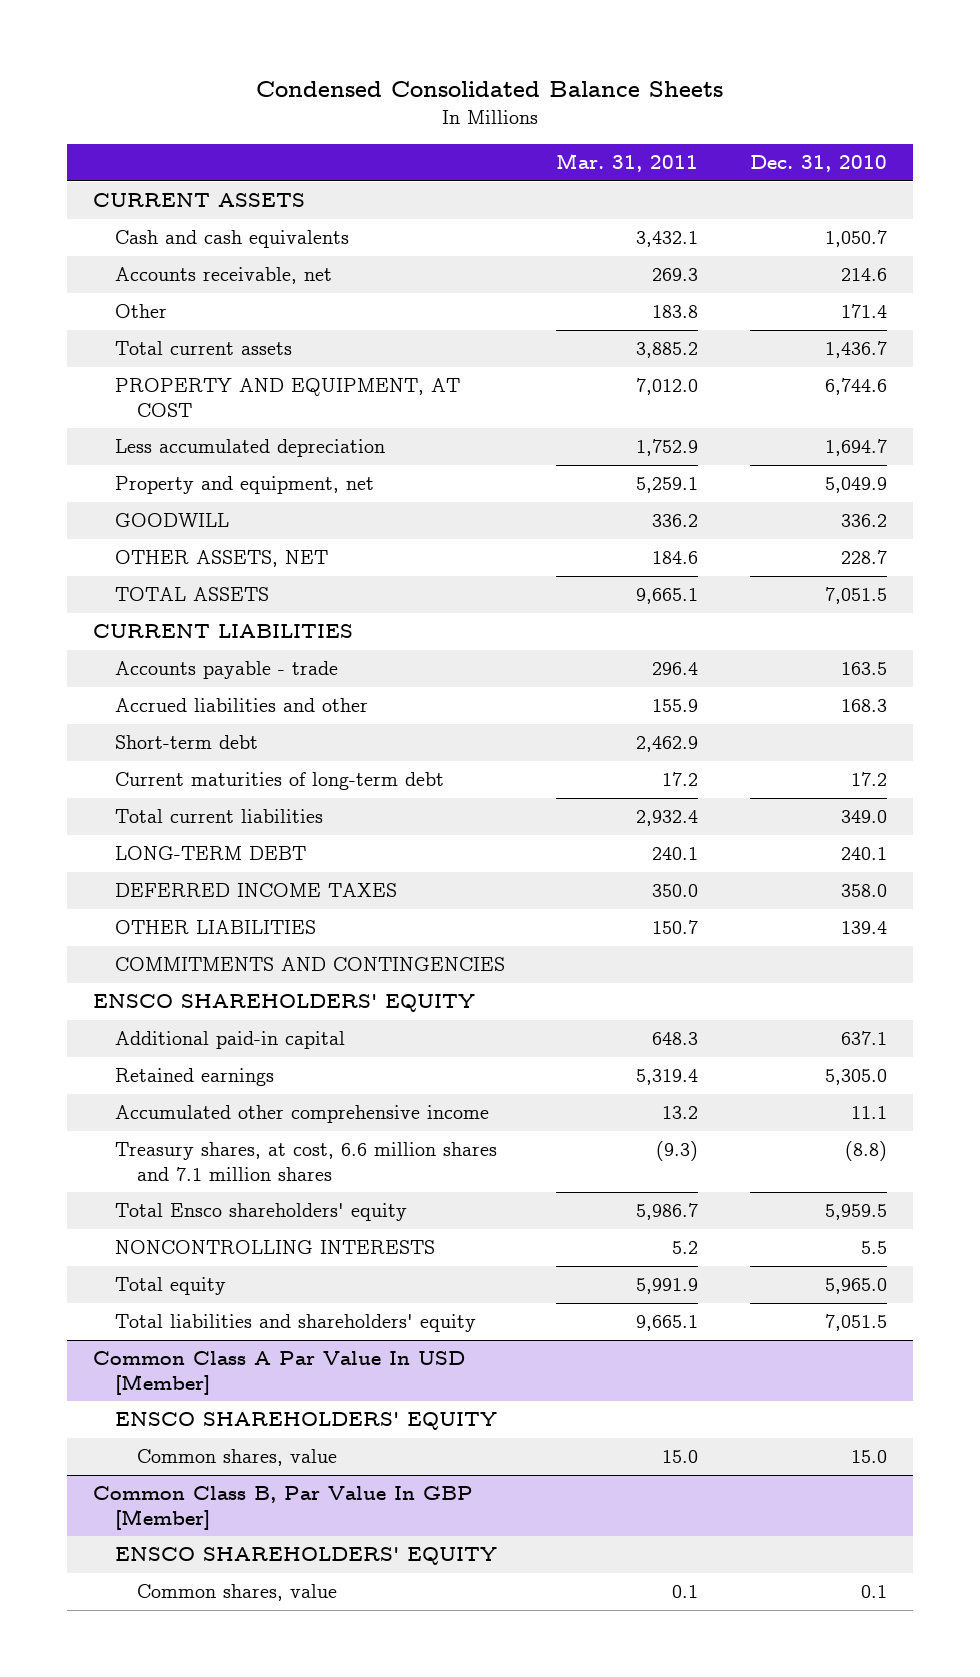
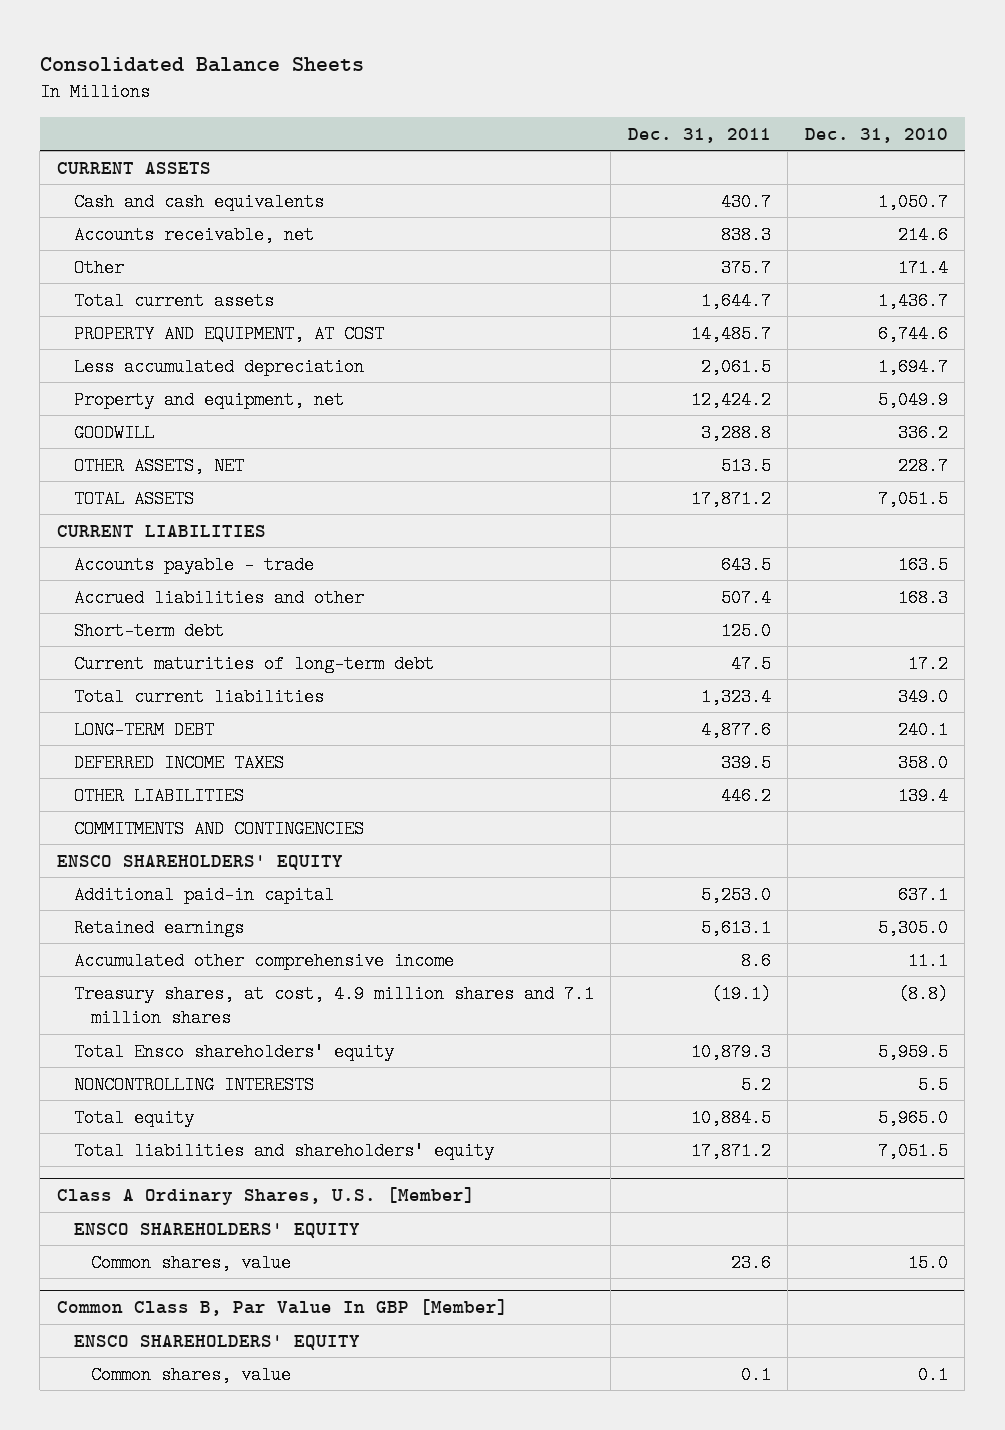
[255,81,723,98] Condensed Consolidated Balance Sheets -> [39,56,364,72] Consolidated Balance Sheets
[556,153,699,173] Mar. 31, 2011 -> none
none -> [627,127,771,143] Dec. 31, 2011
[114,1142,497,1181] Treasury shares, at cost, 6.6 million shares and 7.1 million shares -> [73,984,594,1028] Treasury shares, at cost, 4.9 million shares and 7.1 million shares
[92,1351,465,1395] Common Class A Par Value In USD [Member] -> none
none -> [56,1186,475,1205] Class A Ordinary Shares, U.S. [Member]

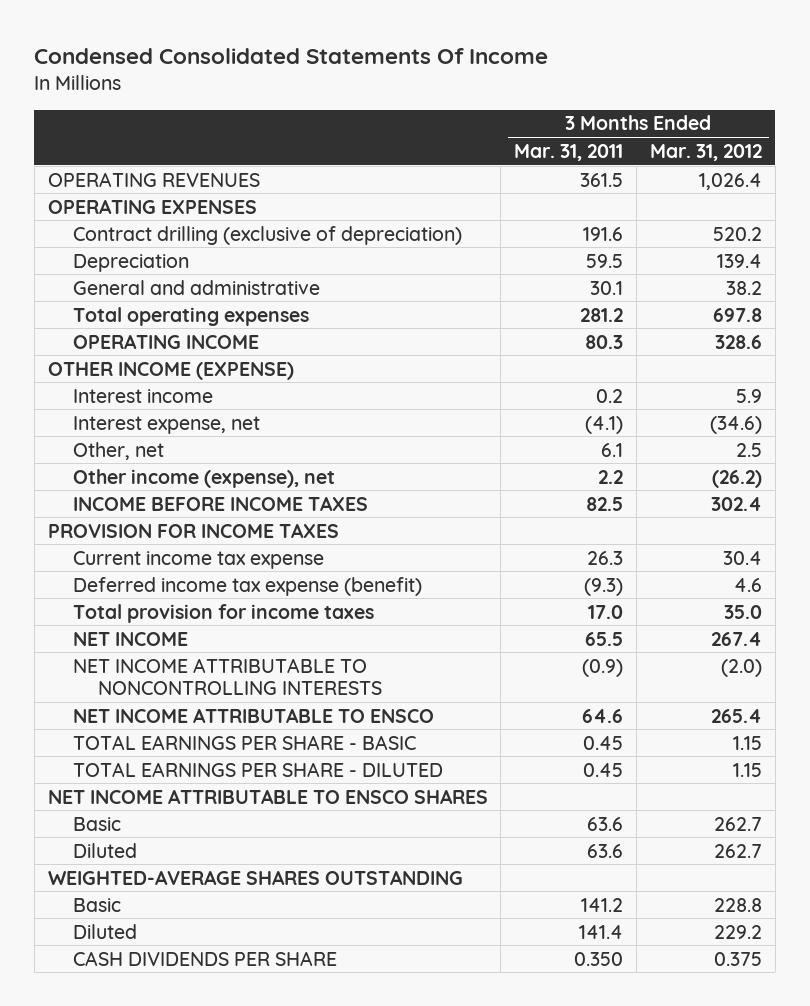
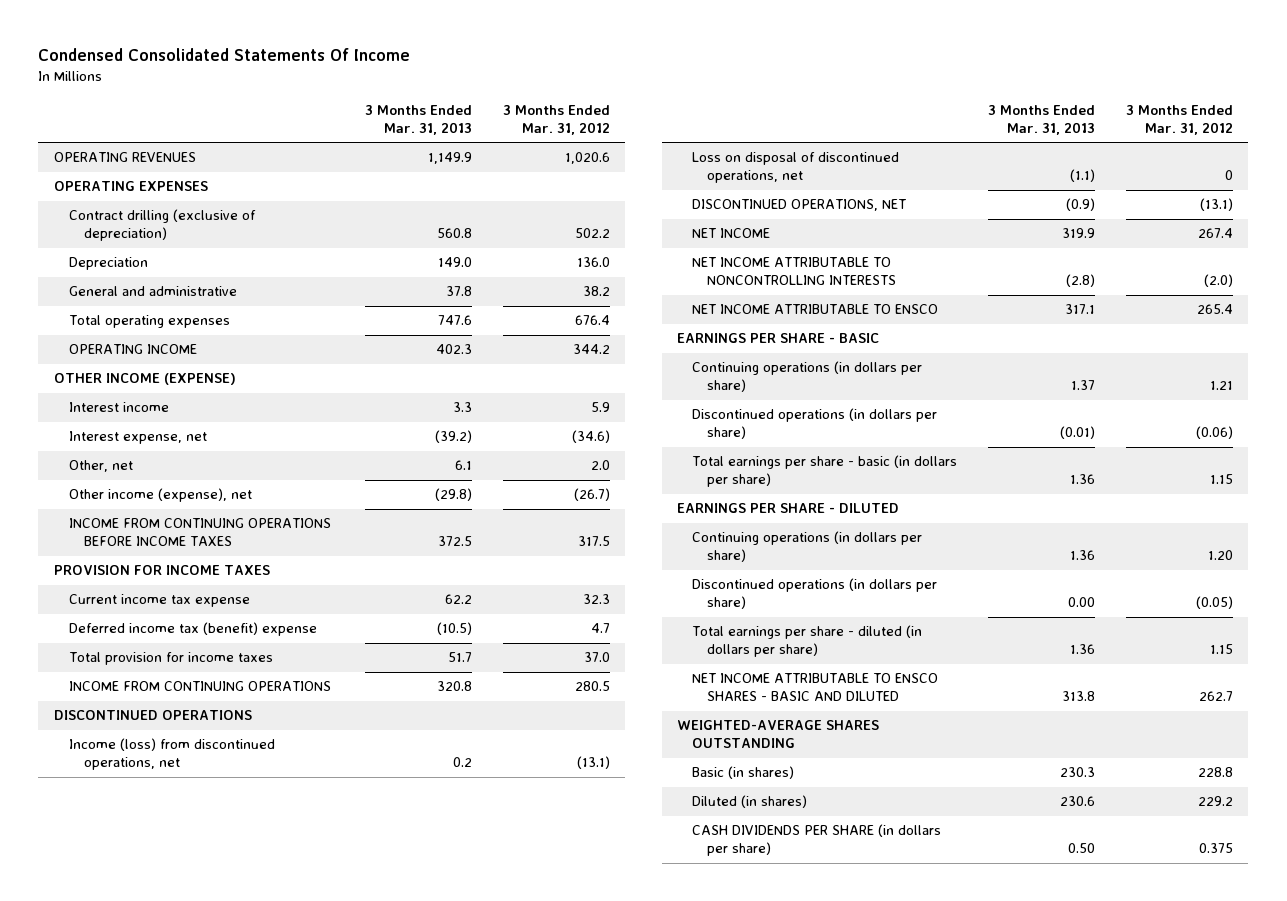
[514,143,624,161] Mar. 31, 2011 -> none
none -> [364,104,472,135] 3 Months Ended Mar. 31, 2013
[699,172,763,190] 1,026.4 -> [564,152,610,165] 1,020.6
[713,226,763,241] 520.2 -> [574,228,610,239] 502.2
[717,253,763,268] 139.4 -> [576,257,610,268] 136.0
[713,307,763,322] 697.8 -> [574,315,610,326] 676.4
[715,334,763,349] 328.6 -> [572,344,610,355] 344.2
[736,442,763,457] 2.5 -> [590,460,610,471] 2.0
[712,469,763,488] (26.2) -> [573,488,610,502] (26.7)
[72,495,368,511] INCOME BEFORE INCOME TAXES -> [68,518,331,547] INCOME FROM CONTINUING OPERATIONS BEFORE INCOME TAXES
[711,496,763,511] 302.4 -> [577,536,610,547] 317.5
[723,550,763,565] 30.4 -> [582,594,610,605] 32.3
[72,576,422,596] Deferred income tax expense (benefit) -> [68,622,317,637] Deferred income tax (benefit) expense
[734,577,763,592] 4.6 -> [590,623,610,634] 4.7
[724,604,763,619] 35.0 -> [583,652,610,663] 37.0
none -> [68,681,331,692] INCOME FROM CONTINUING OPERATIONS
none -> [53,710,252,721] DISCONTINUED OPERATIONS
none -> [68,738,275,771] Income (loss) from discontinued operations, net
none -> [692,152,900,184] Loss on disposal of discontinued operations, net
none -> [692,199,907,212] DISCONTINUED OPERATIONS, NET
[47,788,488,804] NET INCOME ATTRIBUTABLE TO ENSCO SHARES -> none
[72,816,121,831] Basic -> none
none -> [677,333,880,344] EARNINGS PER SHARE - BASIC
none -> [692,361,923,393] Continuing operations (in dollars per share)
none -> [692,408,938,440] Discontinued operations (in dollars per share)
[72,734,416,750] TOTAL EARNINGS PER SHARE - BASIC -> [692,455,958,488] Total earnings per share - basic (in dollars per share)
none -> [677,503,900,514] EARNINGS PER SHARE - DILUTED
none -> [692,531,923,563] Continuing operations (in dollars per share)
none -> [692,578,938,610] Discontinued operations (in dollars per share)
[72,761,443,777] TOTAL EARNINGS PER SHARE - DILUTED -> [692,625,923,658] Total earnings per share - diluted (in dollars per share)
[72,842,137,858] Diluted -> [692,673,939,702] NET INCOME ATTRIBUTABLE TO ENSCO SHARES - BASIC AND DILUTED
[72,897,121,912] Basic -> [692,766,795,780] Basic (in shares)
[72,923,137,939] Diluted -> [692,795,808,809] Diluted (in shares)
[72,950,337,966] CASH DIVIDENDS PER SHARE -> [692,824,942,857] CASH DIVIDENDS PER SHARE (in dollars per share)

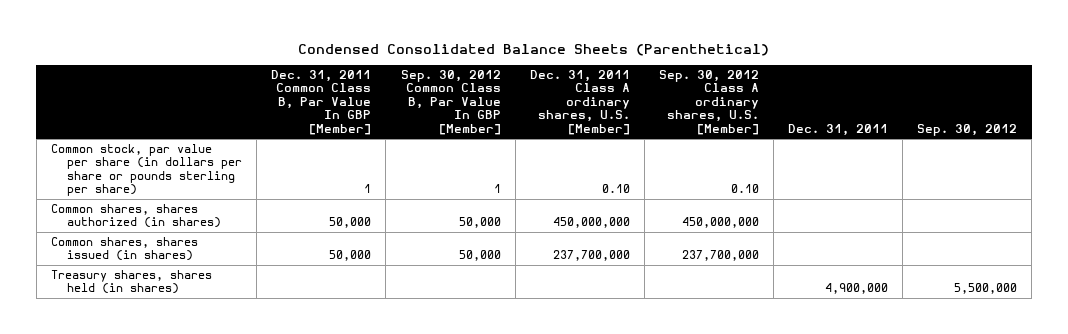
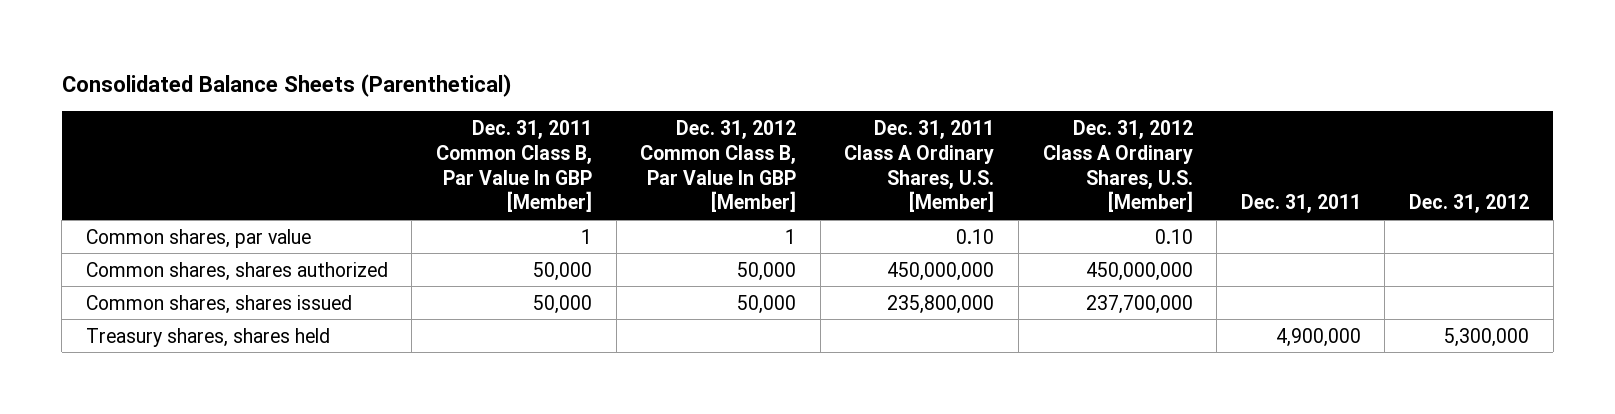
[297,43,769,56] Condensed Consolidated Balance Sheets (Parenthetical) -> [61,73,512,97] Consolidated Balance Sheets (Parenthetical)
[400,69,501,135] Sep. 30, 2012 Common Class B, Par Value In GBP [Member] -> none
[529,69,630,135] Dec. 31, 2011 Class A ordinary shares, U.S. [Member] -> none
[658,69,759,135] Sep. 30, 2012 Class A ordinary shares, U.S. [Member] -> none
[917,123,1018,136] Sep. 30, 2012 -> none
none -> [640,119,797,213] Dec. 31, 2012 Common Class B, Par Value In GBP [Member]
none -> [844,119,995,213] Dec. 31, 2011 Class A Ordinary Shares, U.S. [Member]
none -> [1042,119,1193,213] Dec. 31, 2012 Class A Ordinary Shares, U.S. [Member]
none -> [1409,194,1530,214] Dec. 31, 2012
[50,143,243,197] Common stock, par value per share (in dollars per share or pounds sterling per share) -> [85,228,311,248] Common shares, par value
[50,203,222,229] Common shares, shares authorized (in shares) -> [85,261,388,281] Common shares, shares authorized
[50,236,198,262] Common shares, shares issued (in shares) -> [85,294,352,314] Common shares, shares issued
[50,269,212,295] Treasury shares, shares held (in shares) -> [85,327,330,347] Treasury shares, shares held

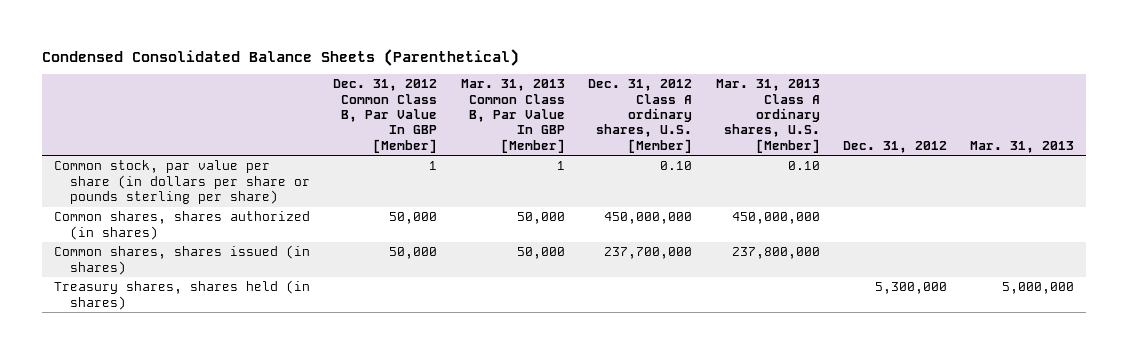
[61,73,512,97] Consolidated Balance Sheets (Parenthetical) -> [42,48,520,66] Condensed Consolidated Balance Sheets (Parenthetical)
[436,119,593,213] Dec. 31, 2011 Common Class B, Par Value In GBP [Member] -> none
[844,119,995,213] Dec. 31, 2011 Class A Ordinary Shares, U.S. [Member] -> none
[1042,119,1193,213] Dec. 31, 2012 Class A Ordinary Shares, U.S. [Member] -> none
[1240,194,1361,214] Dec. 31, 2011 -> none
none -> [460,79,565,153] Mar. 31, 2013 Common Class B, Par Value In GBP [Member]
none -> [588,79,693,153] Dec. 31, 2012 Class A ordinary shares, U.S. [Member]
none -> [715,79,820,153] Mar. 31, 2013 Class A ordinary shares, U.S. [Member]
none -> [970,140,1075,153] Mar. 31, 2013
[85,228,311,248] Common shares, par value -> [54,160,310,205] Common stock, par value per share (in dollars per share or pounds sterling per share)
[85,261,388,281] Common shares, shares authorized -> [54,211,311,240] Common shares, shares authorized (in shares)
[85,294,352,314] Common shares, shares issued -> [54,245,311,275] Common shares, shares issued (in shares)
[85,327,330,347] Treasury shares, shares held -> [54,280,311,310] Treasury shares, shares held (in shares)

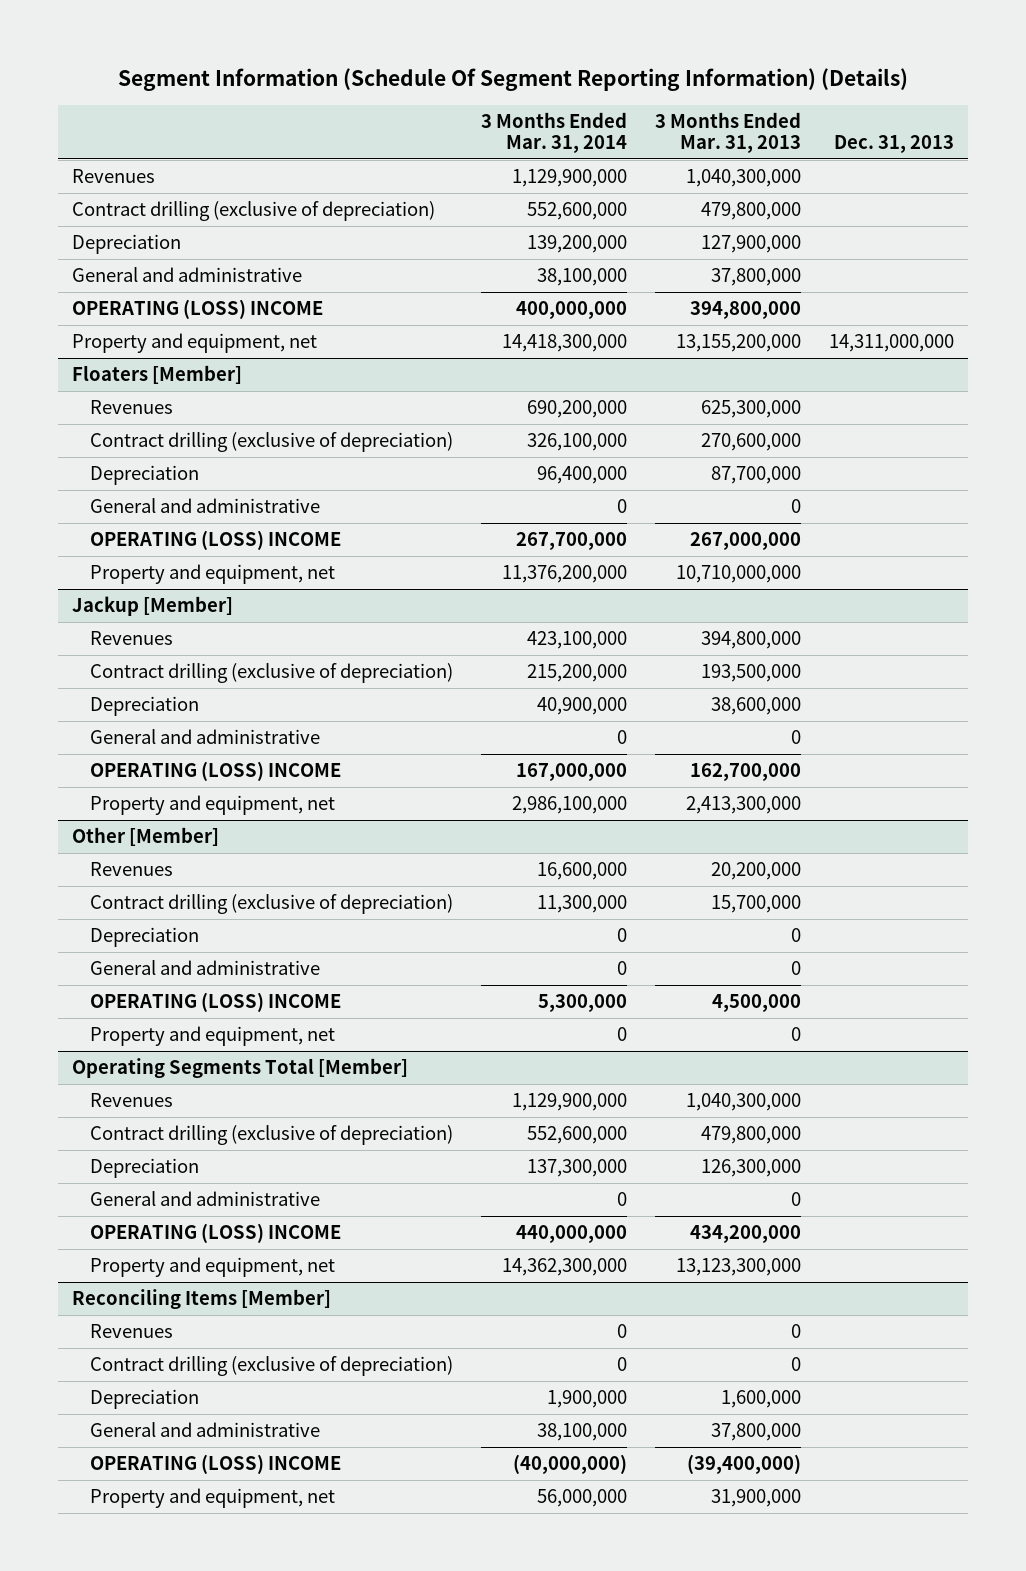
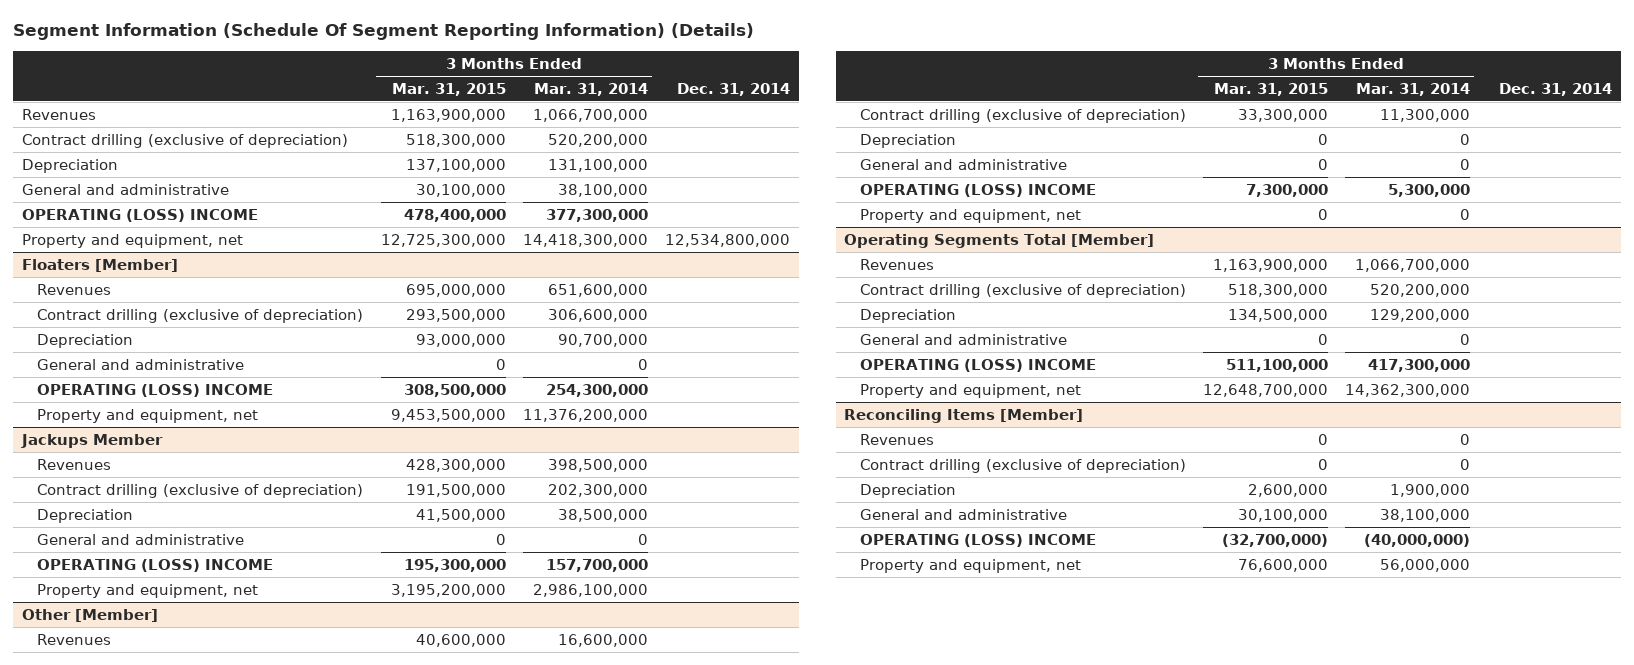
[655,111,802,154] 3 Months Ended Mar. 31, 2013 -> none
[834,135,955,154] Dec. 31, 2013 -> none
none -> [391,82,506,96] Mar. 31, 2015
none -> [677,82,791,96] Dec. 31, 2014
[512,168,628,187] 1,129,900,000 -> [532,108,648,122] 1,066,700,000
[527,201,628,220] 552,600,000 -> [547,133,648,147] 520,200,000
[527,234,628,253] 139,200,000 -> [547,158,648,172] 131,100,000
[516,300,628,319] 400,000,000 -> [545,208,648,222] 377,300,000
[527,399,628,418] 690,200,000 -> [547,283,648,297] 651,600,000
[527,432,628,451] 326,100,000 -> [547,308,648,322] 306,600,000
[537,465,628,484] 96,400,000 -> [557,333,648,347] 90,700,000
[516,531,628,550] 267,700,000 -> [545,383,648,397] 254,300,000
[71,595,233,616] Jackup [Member] -> [21,433,164,448] Jackups Member
[527,630,628,649] 423,100,000 -> [547,458,648,472] 398,500,000
[527,663,628,682] 215,200,000 -> [547,483,648,497] 202,300,000
[537,696,628,715] 40,900,000 -> [557,508,648,522] 38,500,000
[516,762,628,781] 167,000,000 -> [545,558,648,572] 157,700,000
[512,1092,628,1111] 1,129,900,000 -> [1355,258,1471,272] 1,066,700,000
[527,1125,628,1144] 552,600,000 -> [1370,283,1471,297] 520,200,000
[527,1158,628,1177] 137,300,000 -> [1370,308,1471,322] 129,200,000
[516,1224,628,1243] 440,000,000 -> [1368,358,1471,372] 417,300,000

